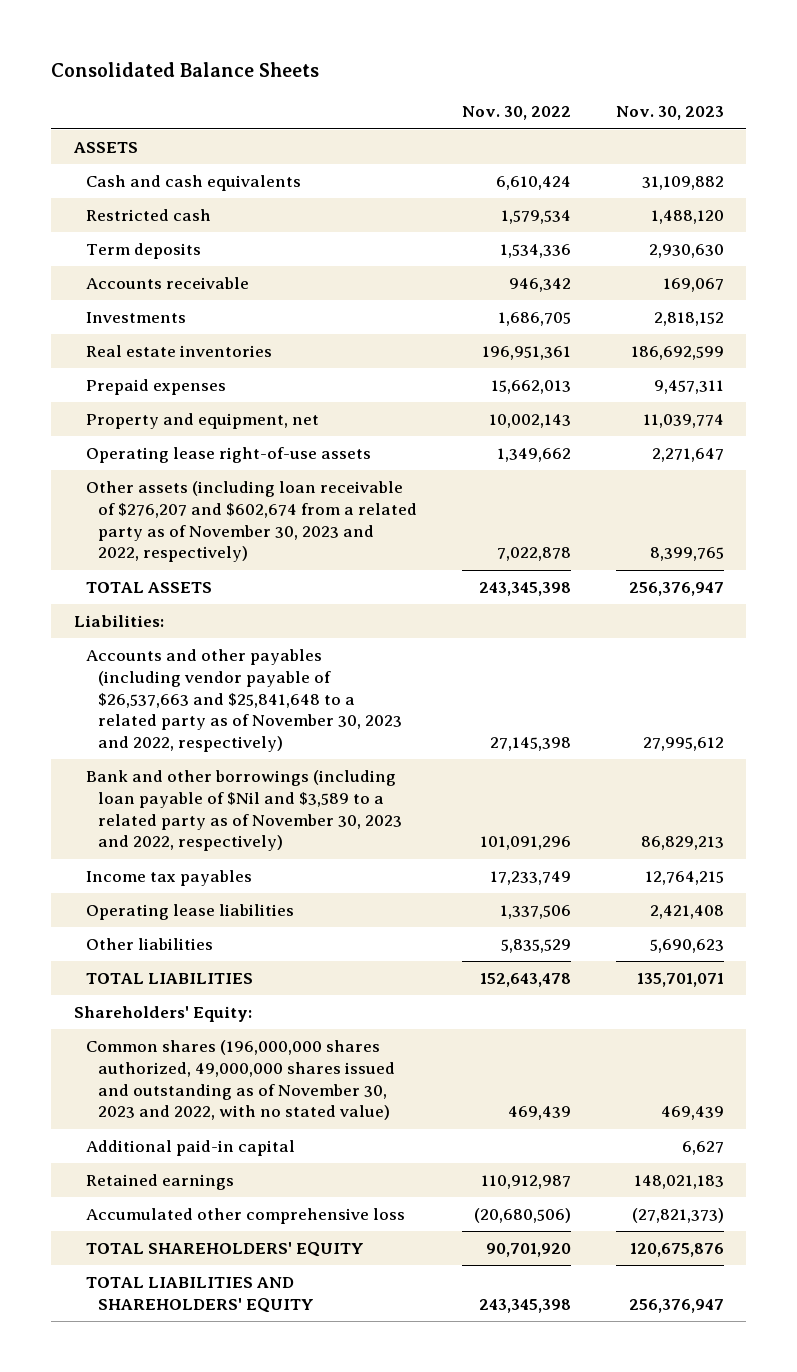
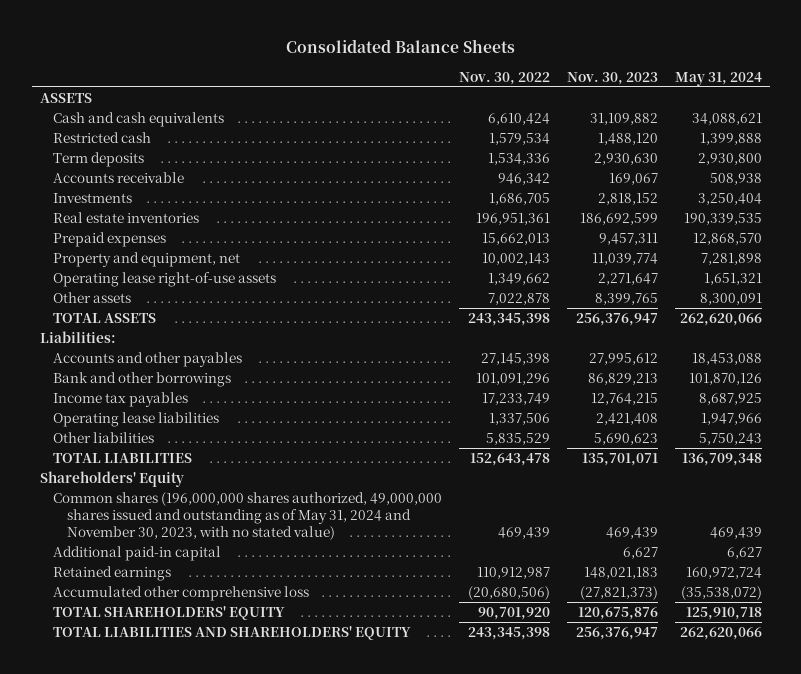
none -> [674,71,762,86] May 31, 2024
[85,480,417,563] Other assets (including loan receivable of $276,207 and $602,674 from a related party as of November 30, 2023 and 2022, respectively) -> [53,292,132,304] Other assets
[85,648,402,753] Accounts and other payables (including vendor payable of $26,537,663 and $25,841,648 to a related party as of November 30, 2023 and 2022, respectively) -> [53,352,243,368] Accounts and other payables
[85,769,402,852] Bank and other borrowings (including loan payable of $Nil and $3,589 to a related party as of November 30, 2023 and 2022, respectively) -> [53,372,232,388] Bank and other borrowings
[73,1005,252,1022] Shareholders' Equity: -> [39,471,184,488] Shareholders' Equity
[85,1039,395,1121] Common shares (196,000,000 shares authorized, 49,000,000 shares issued and outstanding as of November 30, 2023 and 2022, with no stated value) -> [53,492,443,540] Common shares (196,000,000 shares authorized, 49,000,000 shares issued and outstanding as of May 31, 2024 and November 30, 2023, with no stated value)

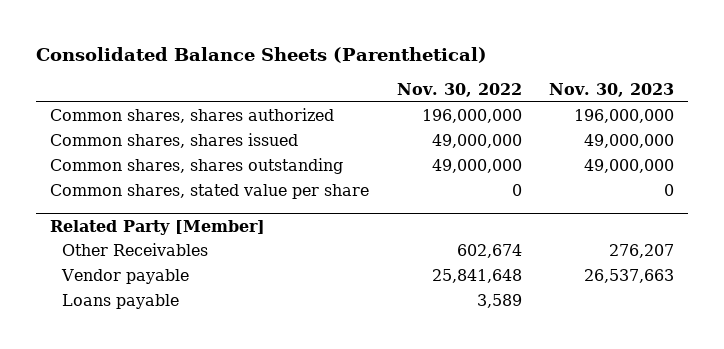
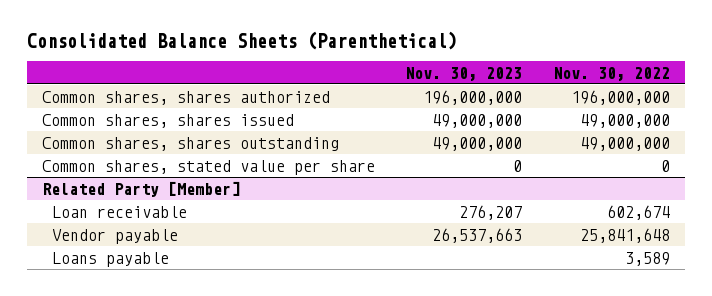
[61,243,208,257] Other Receivables -> [52,205,188,218] Loan receivable

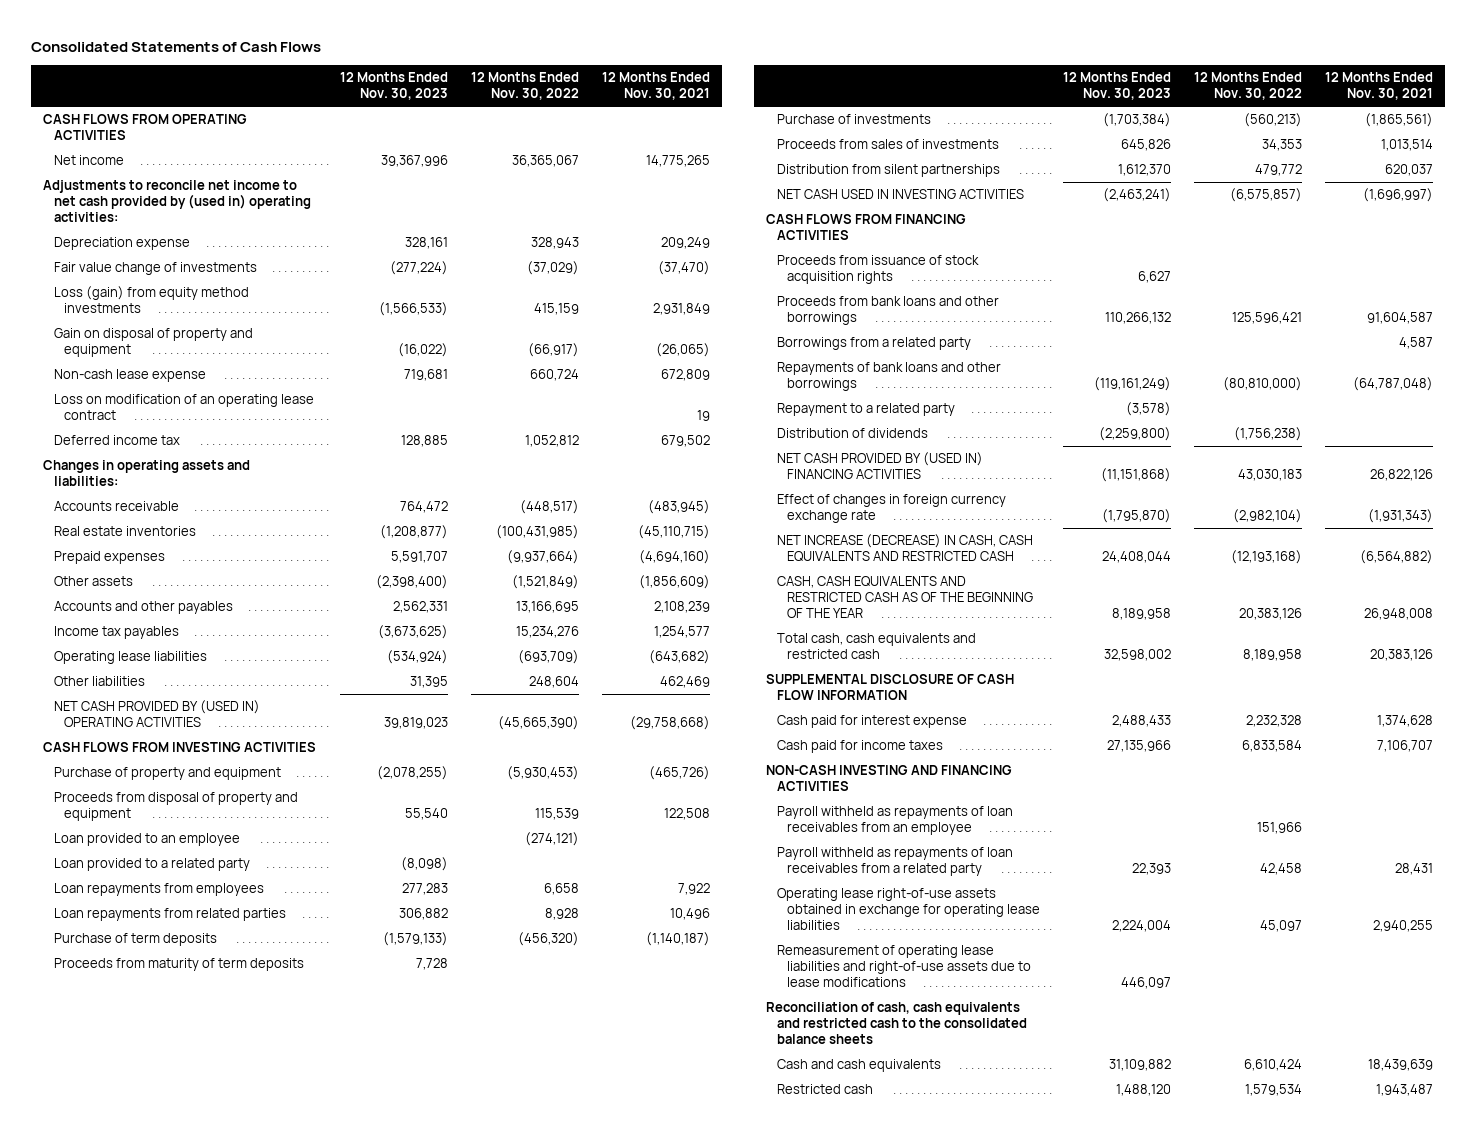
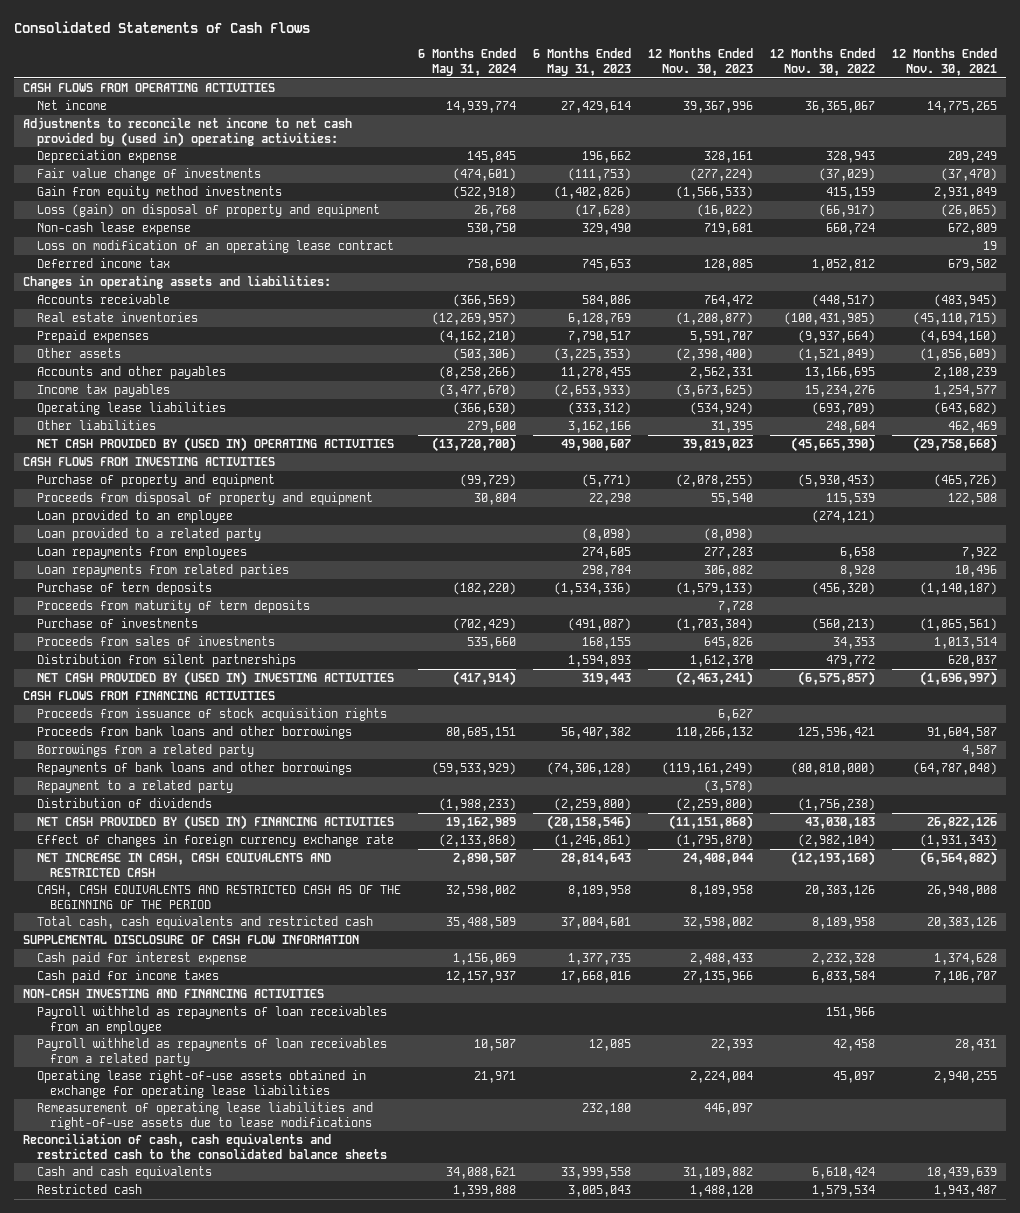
none -> [417,48,516,77] 6 Months Ended May 31, 2024
none -> [532,48,631,77] 6 Months Ended May 31, 2023
[53,286,249,314] Loss (gain) from equity method investments -> [36,186,282,200] Gain from equity method investments
[53,328,253,358] Gain on disposal of property and equipment -> [36,204,380,218] Loss (gain) on disposal of property and equipment
[776,189,1024,200] NET CASH USED IN INVESTING ACTIVITIES -> [36,671,394,687] NET CASH PROVIDED BY (USED IN) INVESTING ACTIVITIES
[776,534,1033,563] NET INCREASE (DECREASE) IN CASH, CASH EQUIVALENTS AND RESTRICTED CASH -> [36,853,331,877] NET INCREASE IN CASH, CASH EQUIVALENTS AND RESTRICTED CASH
[776,576,1034,619] CASH, CASH EQUIVALENTS AND RESTRICTED CASH AS OF THE BEGINNING OF THE YEAR -> [36,885,401,909] CASH, CASH EQUIVALENTS AND RESTRICTED CASH AS OF THE BEGINNING OF THE PERIOD

